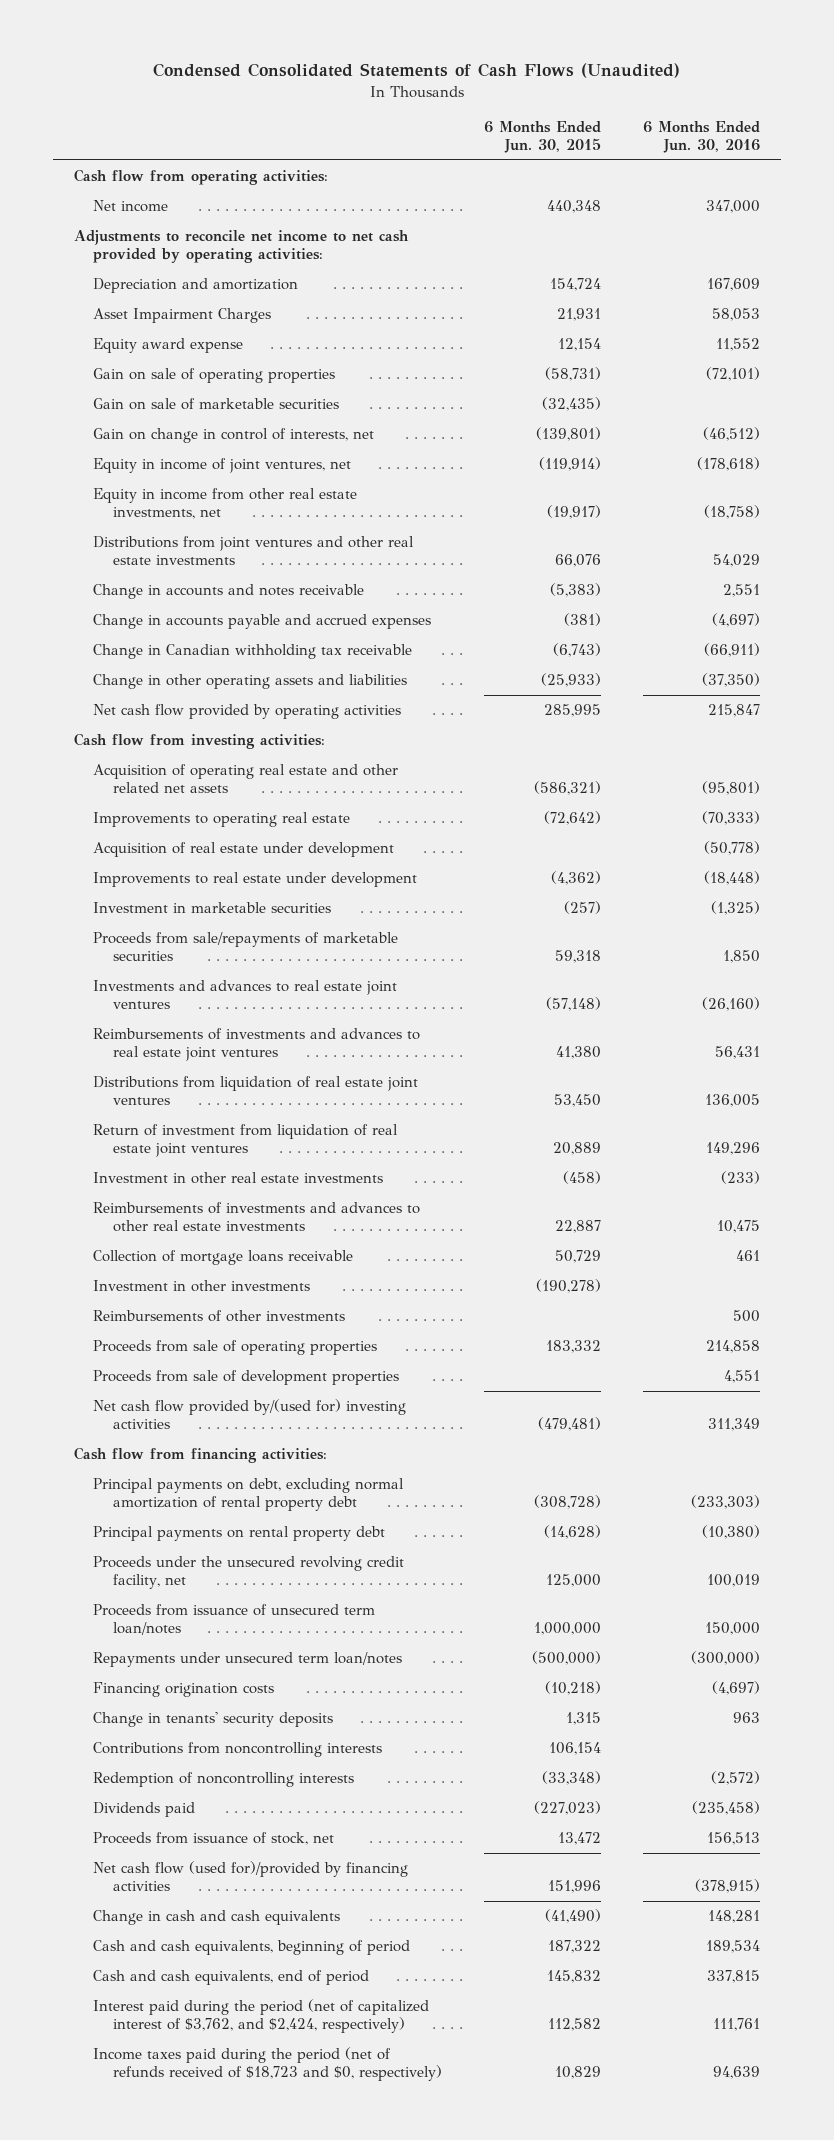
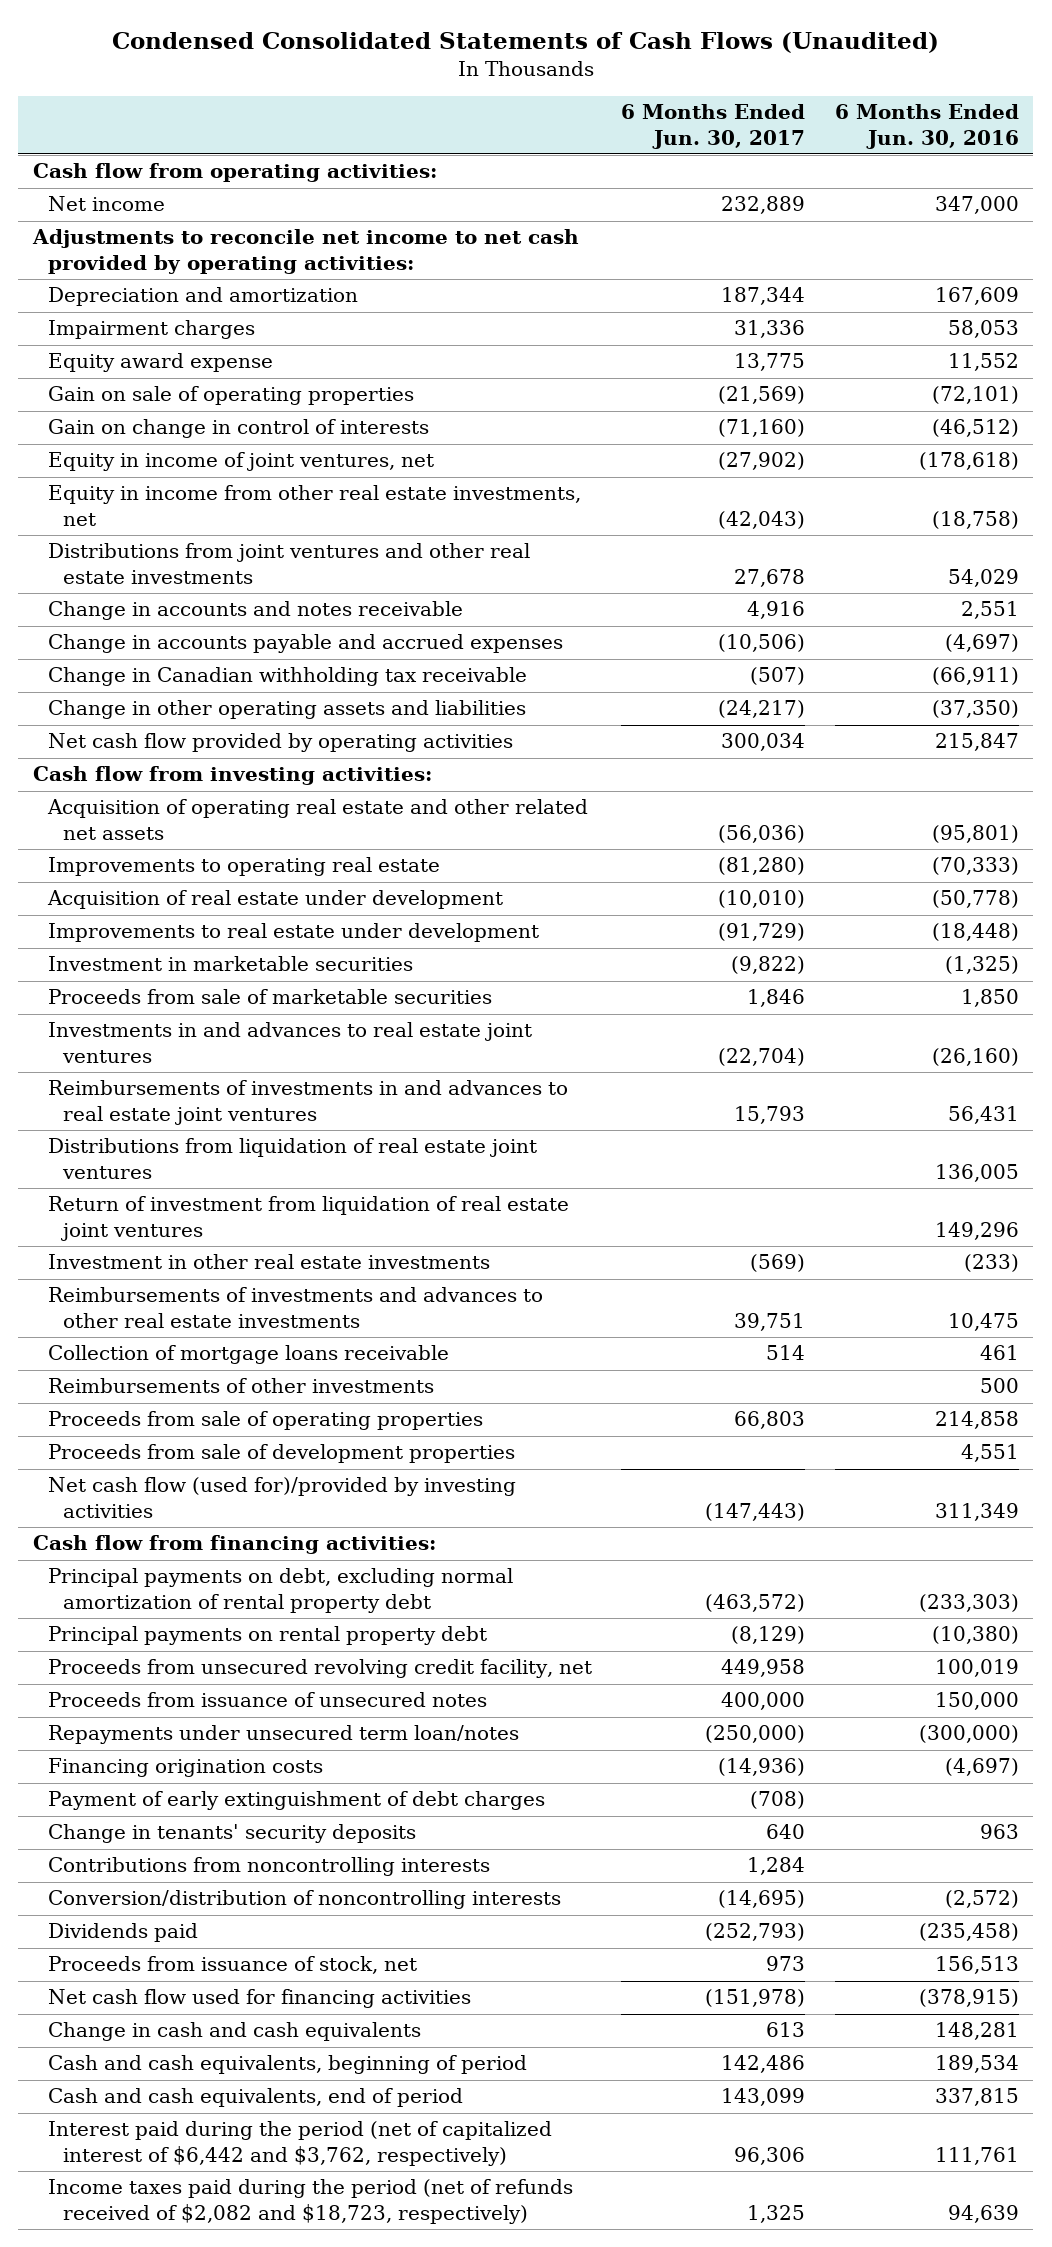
[484,121,602,153] 6 Months Ended Jun. 30, 2015 -> none
none -> [621,104,806,149] 6 Months Ended Jun. 30, 2017
[93,308,272,324] Asset Impairment Charges -> [47,320,255,340] Impairment charges
[93,398,340,411] Gain on sale of marketable securities -> none
[93,428,375,444] Gain on change in control of interests, net -> [47,419,429,439] Gain on change in control of interests
[93,932,399,961] Proceeds from sale/repayments of marketable securities -> [47,989,492,1005] Proceeds from sale of marketable securities
[93,980,398,1009] Investments and advances to real estate joint ventures -> [47,1022,532,1064] Investments in and advances to real estate joint ventures
[93,1028,421,1061] Reimbursements of investments and advances to real estate joint ventures -> [47,1080,568,1126] Reimbursements of investments in and advances to real estate joint ventures
[93,1280,311,1293] Investment in other investments -> none
[93,1399,407,1429] Net cash flow provided by/(used for) investing activities -> [47,1477,516,1519] Net cash flow (used for)/provided by investing activities
[93,1556,405,1589] Proceeds under the unsecured revolving credit facility, net -> [47,1659,592,1679] Proceeds from unsecured revolving credit facility, net
[93,1604,376,1635] Proceeds from issuance of unsecured term loan/notes -> [47,1692,487,1708] Proceeds from issuance of unsecured notes
none -> [47,1791,545,1811] Payment of early extinguishment of debt charges
[93,1772,355,1788] Redemption of noncontrolling interests -> [47,1890,561,1910] Conversion/distribution of noncontrolling interests
[93,1861,409,1891] Net cash flow (used for)/provided by financing activities -> [47,1989,471,2009] Net cash flow used for financing activities
[93,1999,430,2033] Interest paid during the period (net of capitalized interest of $3,762, and $2,424, respectively) -> [47,2121,552,2167] Interest paid during the period (net of capitalized interest of $6,442 and $3,762, respectively)
[93,2047,443,2081] Income taxes paid during the period (net of refunds received of $18,723 and $0, respectively) -> [47,2179,573,2225] Income taxes paid during the period (net of refunds received of $2,082 and $18,723, respectively)

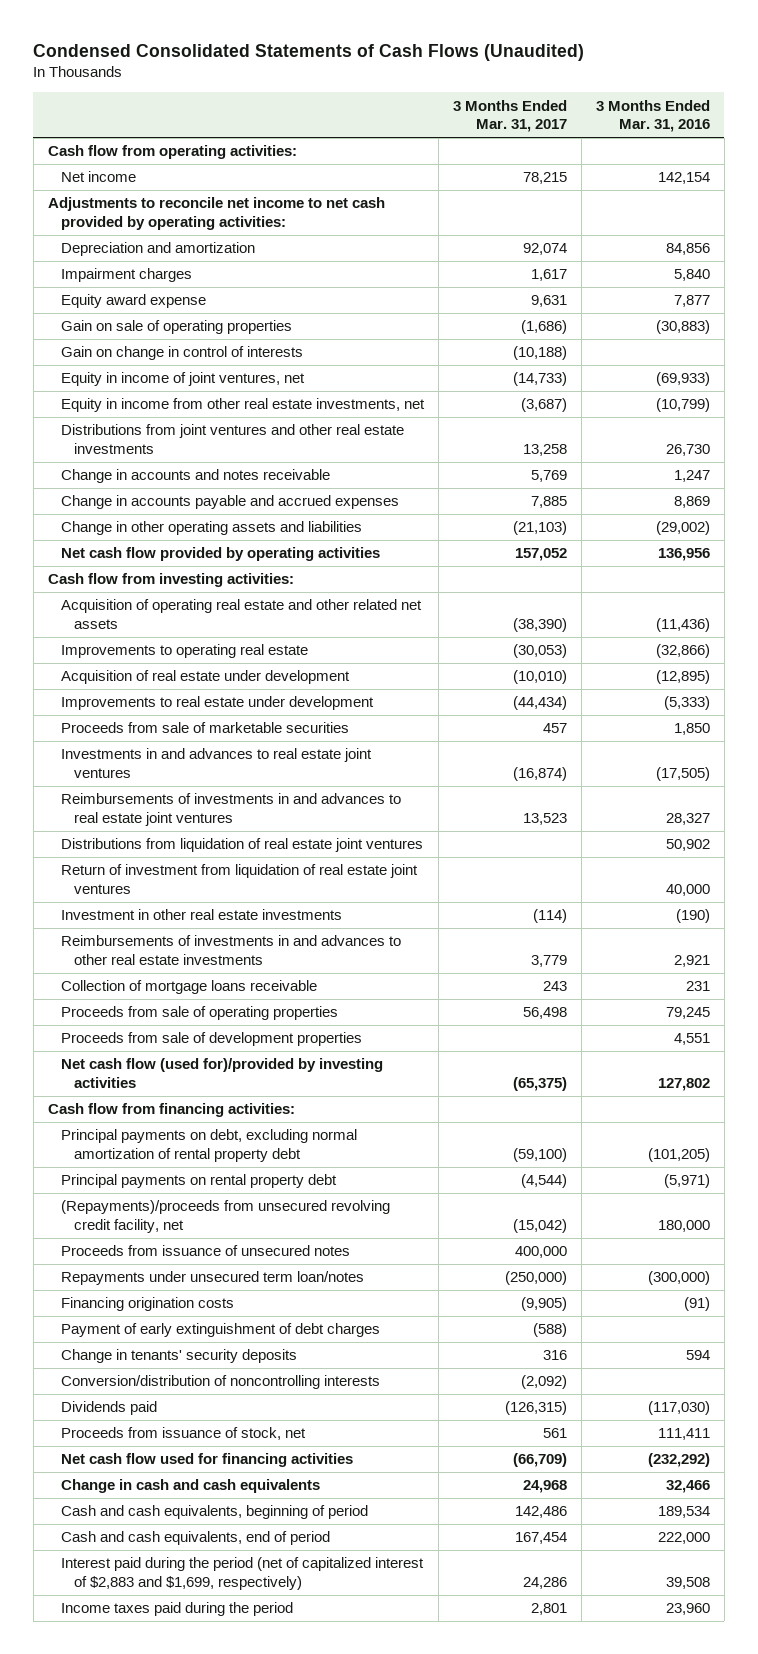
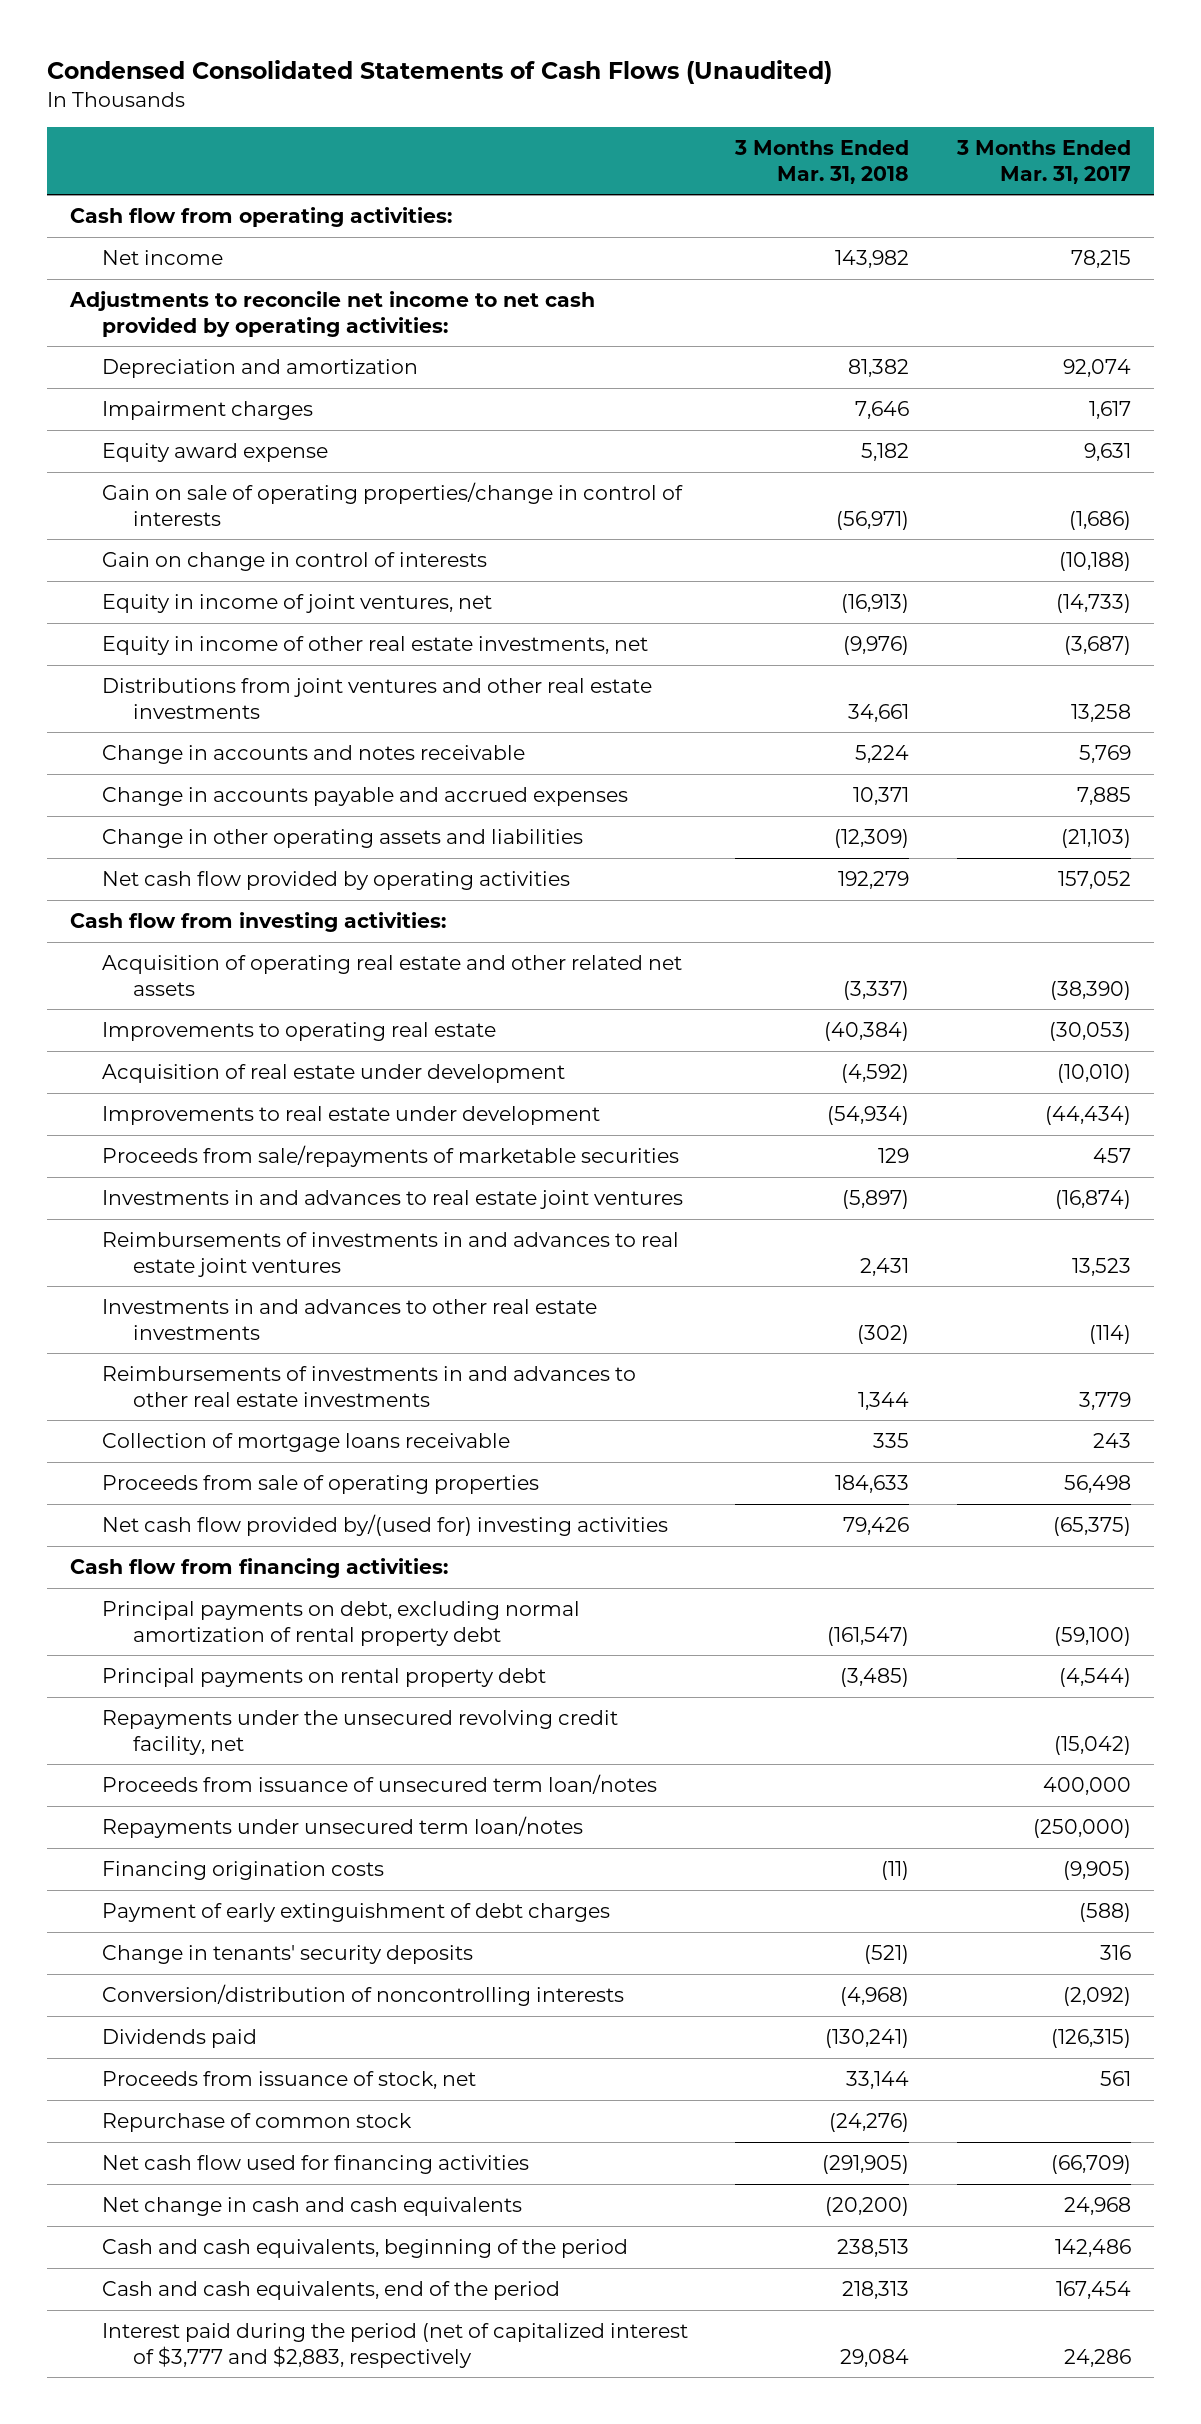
[595,99,710,133] 3 Months Ended Mar. 31, 2016 -> none
none -> [734,140,910,184] 3 Months Ended Mar. 31, 2018
[60,320,292,335] Gain on sale of operating properties -> [101,482,683,526] Gain on sale of operating properties/change in control of interests
[60,398,425,413] Equity in income from other real estate investments, net -> [101,636,648,656] Equity in income of other real estate investments, net
[60,722,349,734] Proceeds from sale of marketable securities -> [101,1145,679,1168] Proceeds from sale/repayments of marketable securities
[60,838,423,853] Distributions from liquidation of real estate joint ventures -> none
[60,864,418,895] Return of investment from liquidation of real estate joint ventures -> none
[60,909,342,921] Investment in other real estate investments -> [101,1299,597,1340] Investments in and advances to other real estate investments
[60,1032,362,1047] Proceeds from sale of development properties -> none
[60,1058,383,1089] Net cash flow (used for)/provided by investing activities -> [101,1514,668,1537] Net cash flow provided by/(used for) investing activities
[60,1200,390,1234] (Repayments)/proceeds from unsecured revolving credit facility, net -> [101,1710,618,1755] Repayments under the unsecured revolving credit facility, net
[60,1245,350,1257] Proceeds from issuance of unsecured notes -> [101,1774,657,1795] Proceeds from issuance of unsecured term loan/notes
none -> [101,2113,412,2133] Repurchase of common stock
[60,1602,293,1617] Income taxes paid during the period -> none
[60,1479,320,1494] Change in cash and cash equivalents -> [101,2197,522,2217] Net change in cash and cash equivalents
[60,1505,368,1520] Cash and cash equivalents, beginning of period -> [101,2239,628,2259] Cash and cash equivalents, beginning of the period
[60,1531,330,1546] Cash and cash equivalents, end of period -> [101,2281,560,2301] Cash and cash equivalents, end of the period
[60,1557,424,1591] Interest paid during the period (net of capitalized interest of $2,883 and $1,699, respectively) -> [101,2323,688,2368] Interest paid during the period (net of capitalized interest of $3,777 and $2,883, respectively

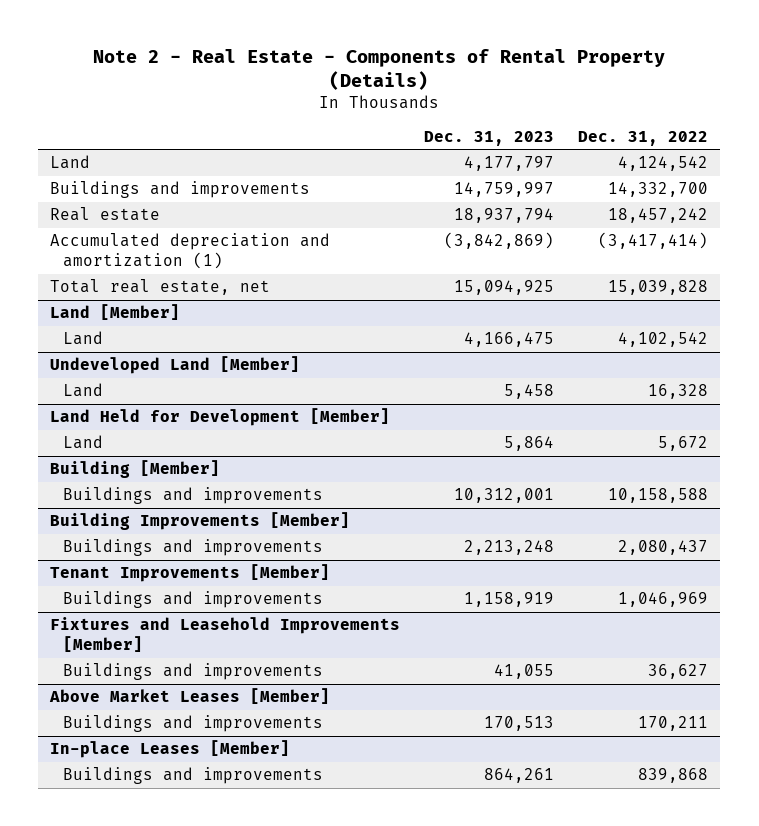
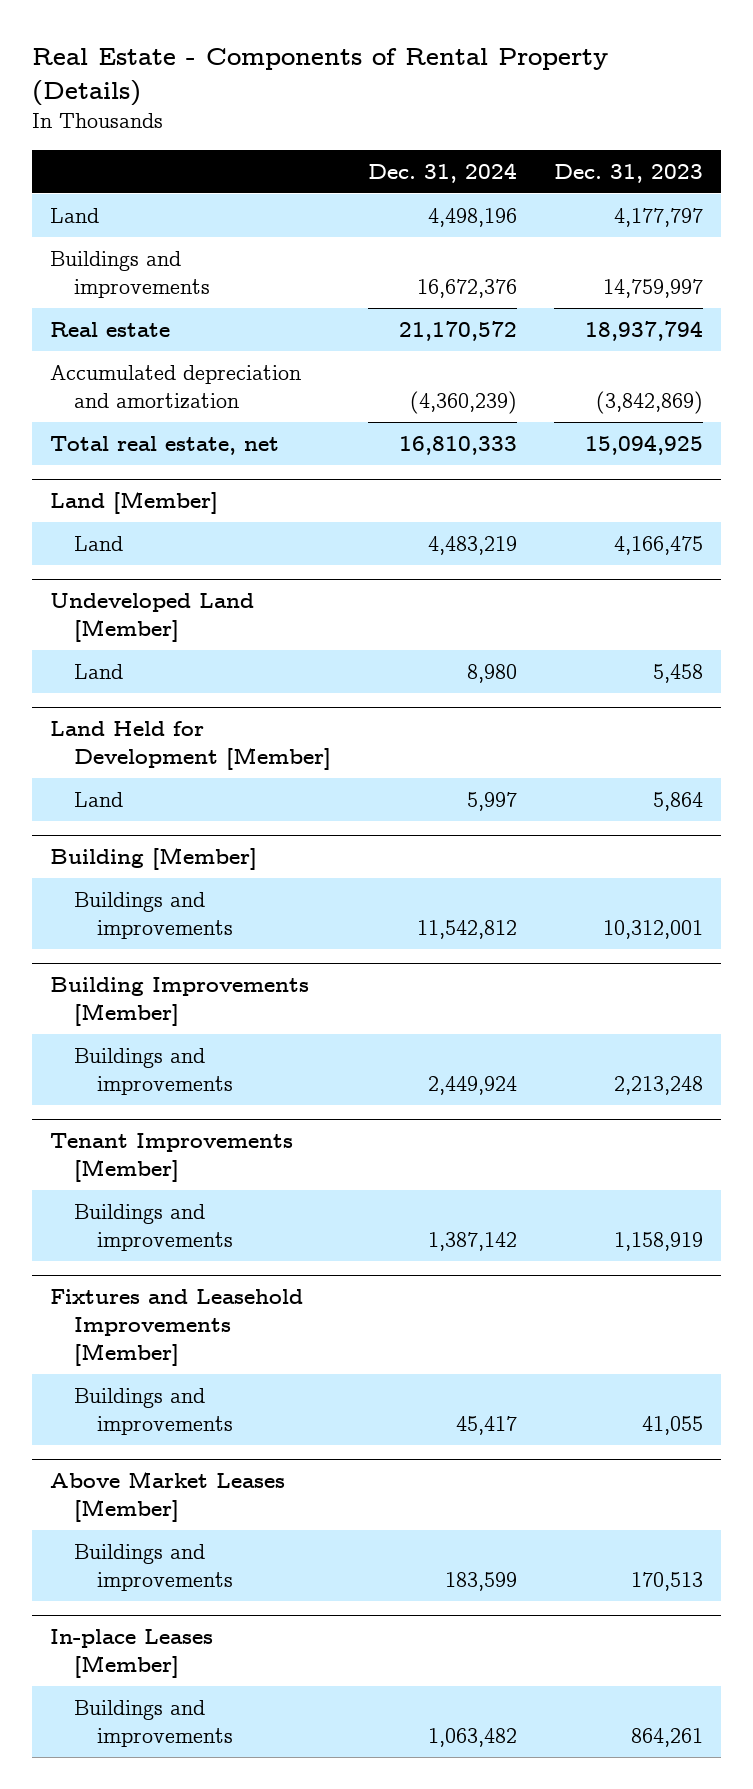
[93,48,666,90] Note 2 - Real Estate - Components of Rental Property (Details) -> [31,48,608,107] Real Estate - Components of Rental Property (Details)
[578,130,709,146] Dec. 31, 2022 -> none
none -> [367,162,517,183] Dec. 31, 2024
[50,233,331,270] Accumulated depreciation and amortization (1) -> [50,364,302,409] Accumulated depreciation and amortization

